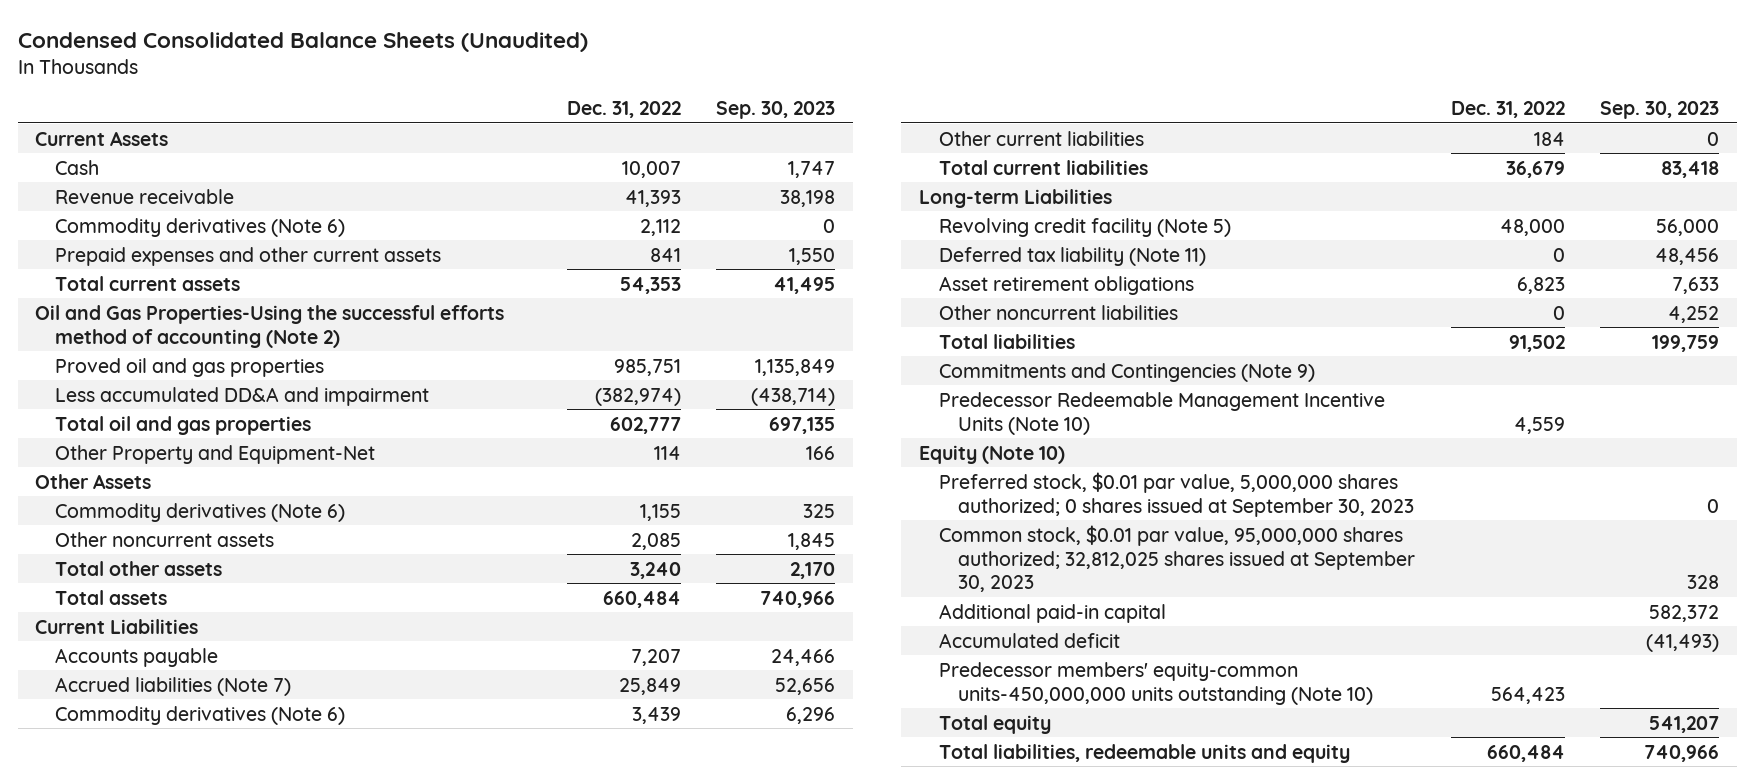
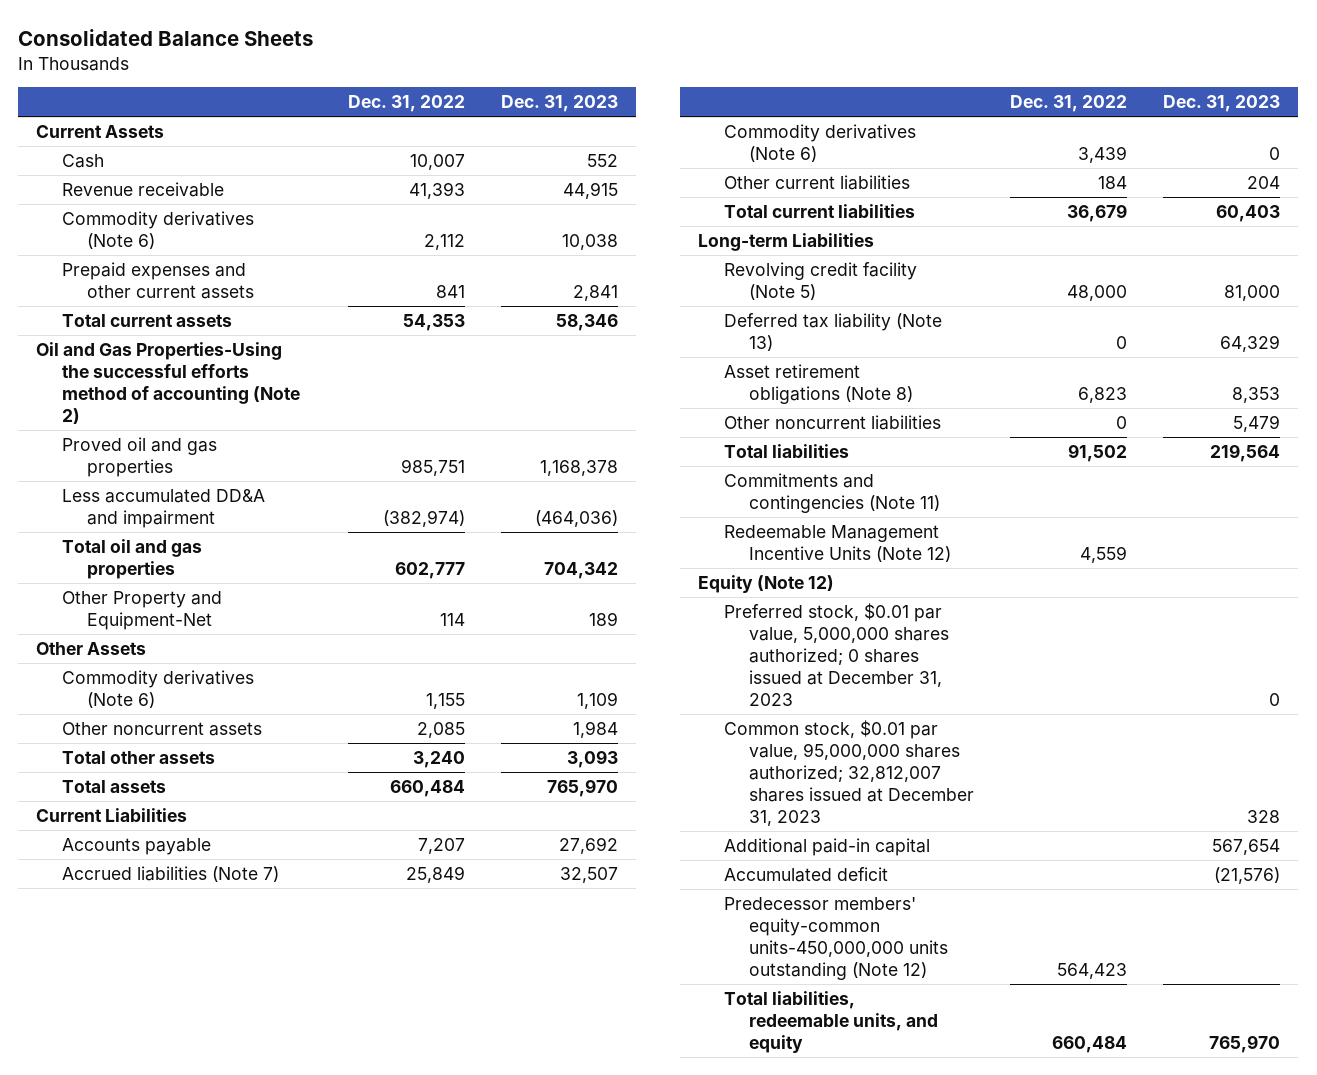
[17,31,588,52] Condensed Consolidated Balance Sheets (Unaudited) -> [18,28,314,46] Consolidated Balance Sheets
[716,100,836,119] Sep. 30, 2023 -> none
none -> [501,95,619,113] Dec. 31, 2023
[938,246,1206,266] Deferred tax liability (Note 11) -> [723,312,942,351] Deferred tax liability (Note 13)
[938,275,1194,295] Asset retirement obligations -> [723,363,913,404] Asset retirement obligations (Note 8)
[938,362,1315,382] Commitments and Contingencies (Note 9) -> [723,472,940,513] Commitments and contingencies (Note 11)
[938,391,1385,435] Predecessor Redeemable Management Incentive Units (Note 10) -> [723,524,951,562] Redeemable Management Incentive Units (Note 12)
[919,444,1066,464] Equity (Note 10) -> [698,574,835,593] Equity (Note 12)
[938,471,1415,517] Preferred stock, $0.01 par value, 5,000,000 shares authorized; 0 shares issued at September 30, 2023 -> [723,602,949,707] Preferred stock, $0.01 par value, 5,000,000 shares authorized; 0 shares issued at December 31, 2023
[938,524,1416,593] Common stock, $0.01 par value, 95,000,000 shares authorized; 32,812,025 shares issued at September 30, 2023 -> [723,719,974,827] Common stock, $0.01 par value, 95,000,000 shares authorized; 32,812,007 shares issued at December 31, 2023
[938,714,1051,734] Total equity -> none
[938,661,1374,705] Predecessor members' equity-common units-450,000,000 units outstanding (Note 10) -> [723,896,948,981] Predecessor members' equity-common units-450,000,000 units outstanding (Note 12)
[938,743,1350,763] Total liabilities, redeemable units and equity -> [723,990,938,1054] Total liabilities, redeemable units, and equity

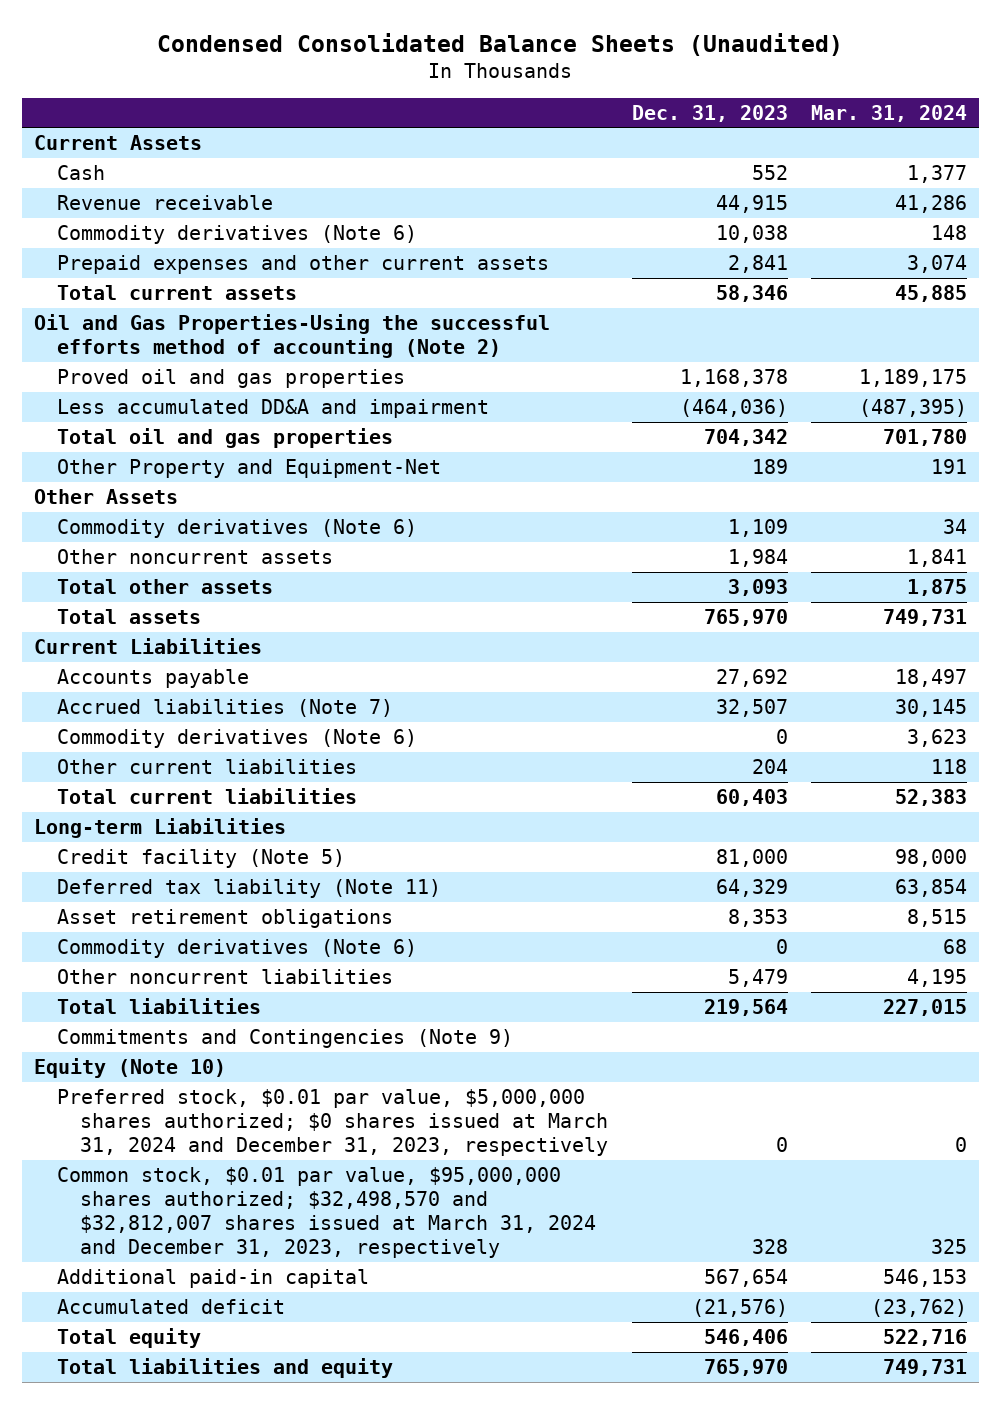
[18,28,314,46] Consolidated Balance Sheets -> [157,33,844,57] Condensed Consolidated Balance Sheets (Unaudited)
[348,95,466,113] Dec. 31, 2022 -> none
none -> [810,104,967,122] Mar. 31, 2024
[723,261,917,300] Revolving credit facility (Note 5) -> [56,848,345,868] Credit facility (Note 5)
[723,312,942,351] Deferred tax liability (Note 13) -> [56,878,441,898] Deferred tax liability (Note 11)
[723,363,913,404] Asset retirement obligations (Note 8) -> [56,908,393,928] Asset retirement obligations
none -> [56,938,417,958] Commodity derivatives (Note 6)
[723,524,951,562] Redeemable Management Incentive Units (Note 12) -> none
[723,472,940,513] Commitments and contingencies (Note 11) -> [56,1028,513,1048] Commitments and Contingencies (Note 9)
[698,574,835,593] Equity (Note 12) -> [33,1057,226,1078] Equity (Note 10)
[723,602,949,707] Preferred stock, $0.01 par value, 5,000,000 shares authorized; 0 shares issued at December 31, 2023 -> [56,1088,609,1156] Preferred stock, $0.01 par value, $5,000,000 shares authorized; $0 shares issued at March 31, 2024 and December 31, 2023, respectively
[723,719,974,827] Common stock, $0.01 par value, 95,000,000 shares authorized; 32,812,007 shares issued at December 31, 2023 -> [56,1166,597,1258] Common stock, $0.01 par value, $95,000,000 shares authorized; $32,498,570 and $32,812,007 shares issued at March 31, 2024 and December 31, 2023, respectively
[723,896,948,981] Predecessor members' equity-common units-450,000,000 units outstanding (Note 12) -> none
none -> [56,1327,201,1348] Total equity
[723,990,938,1054] Total liabilities, redeemable units, and equity -> [56,1357,393,1378] Total liabilities and equity

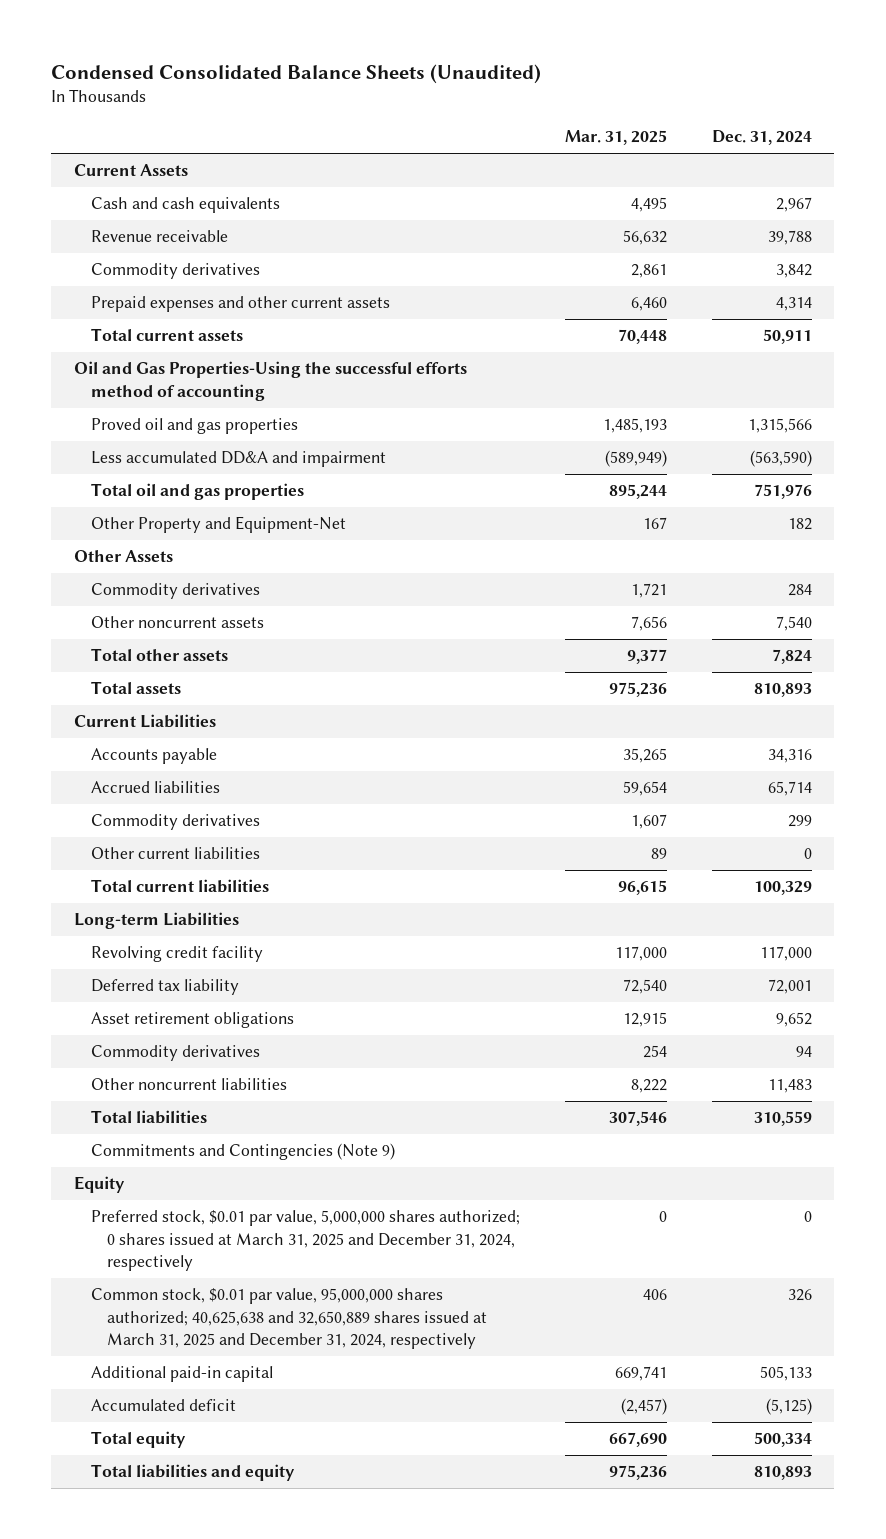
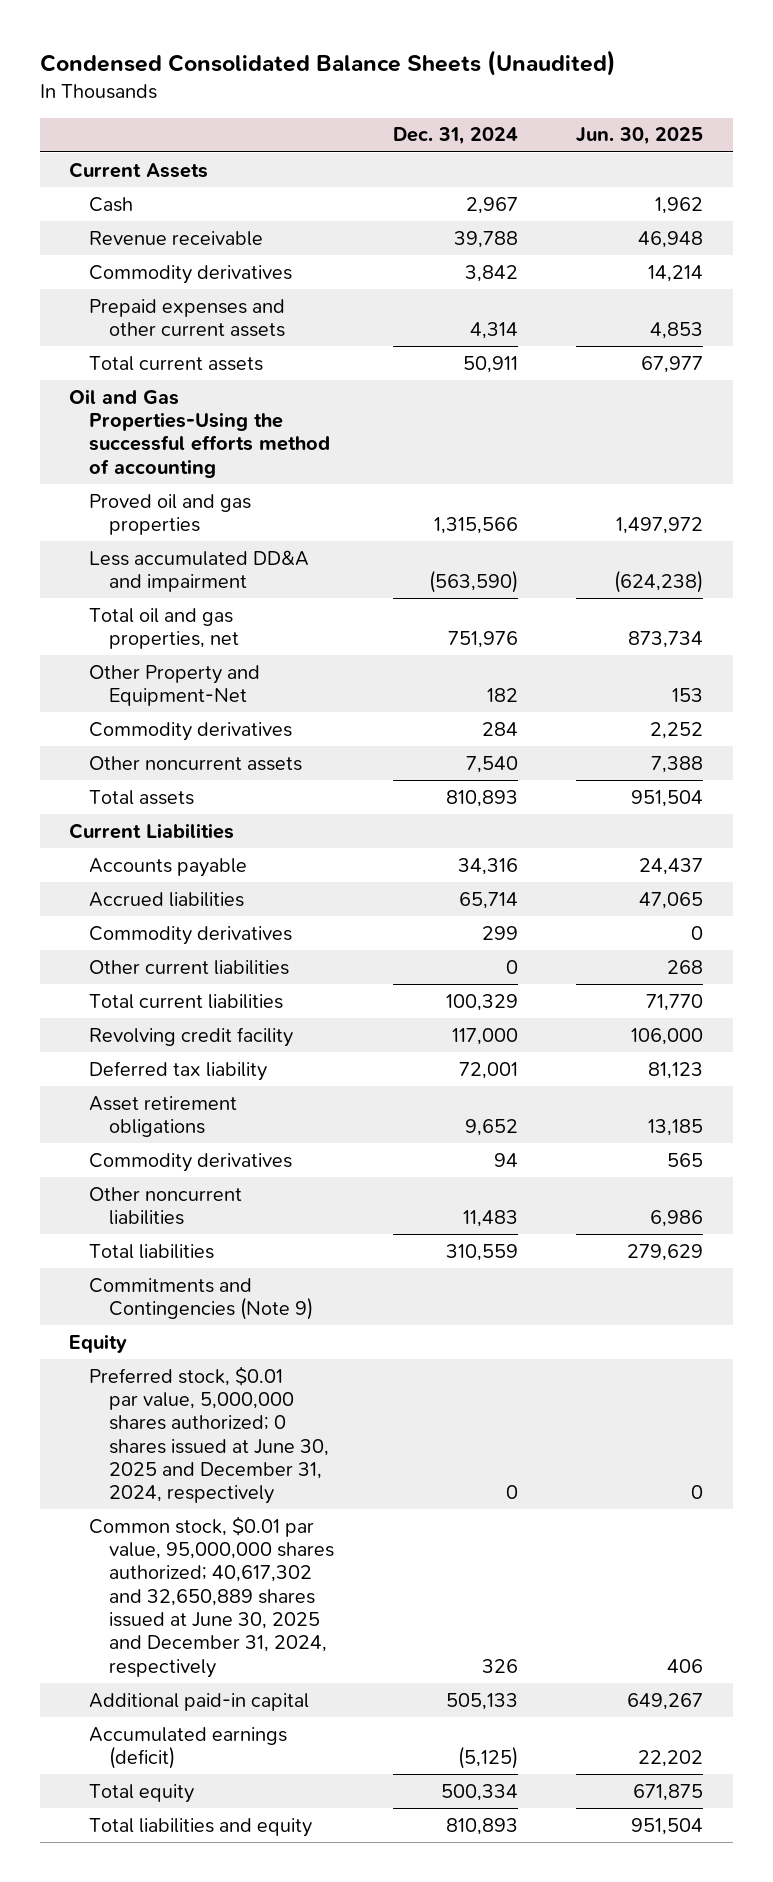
[564,130,667,146] Mar. 31, 2025 -> none
none -> [576,127,704,146] Jun. 30, 2025
[90,197,280,214] Cash and cash equivalents -> [89,196,134,212] Cash
[90,483,304,501] Total oil and gas properties -> [89,607,240,649] Total oil and gas properties, net
[73,550,173,563] Other Assets -> none
[90,648,228,662] Total other assets -> none
[73,912,239,930] Long-term Liabilities -> none
[90,1210,520,1272] Preferred stock, $0.01 par value, 5,000,000 shares authorized; 0 shares issued at March 31, 2025 and December 31, 2024, respectively -> [89,1365,330,1505] Preferred stock, $0.01 par value, 5,000,000 shares authorized; 0 shares issued at June 30, 2025 and December 31, 2024, respectively
[90,1288,488,1350] Common stock, $0.01 par value, 95,000,000 shares authorized; 40,625,638 and 32,650,889 shares issued at March 31, 2025 and December 31, 2024, respectively -> [89,1515,335,1678] Common stock, $0.01 par value, 95,000,000 shares authorized; 40,617,302 and 32,650,889 shares issued at June 30, 2025 and December 31, 2024, respectively
[90,1399,236,1412] Accumulated deficit -> [89,1726,288,1769] Accumulated earnings (deficit)

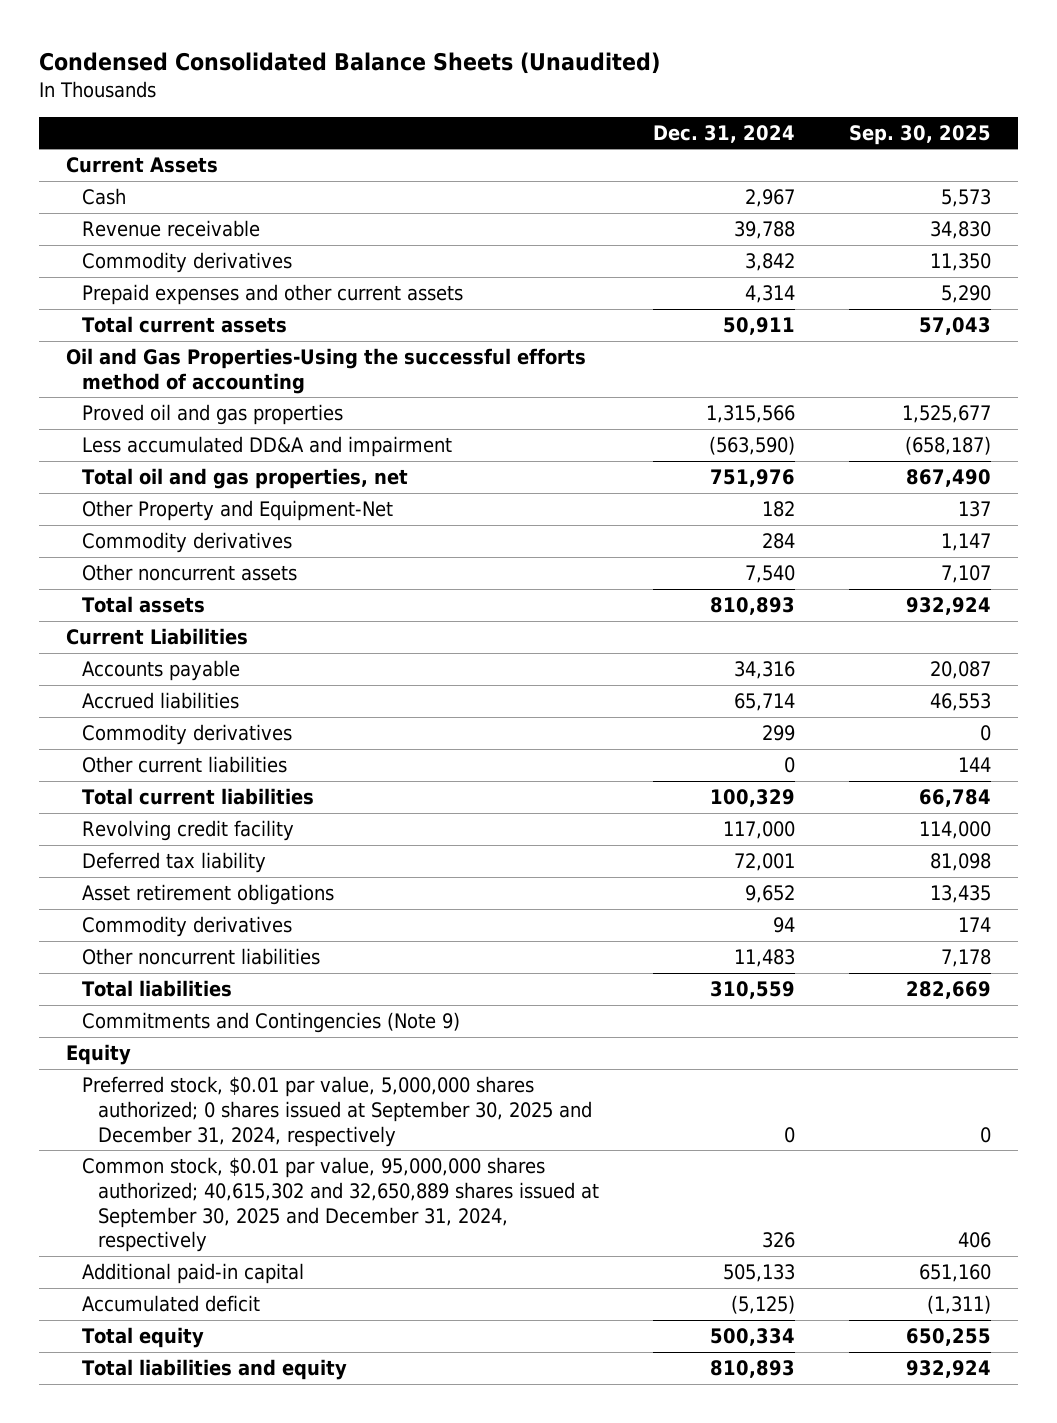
[576,127,704,146] Jun. 30, 2025 -> none
none -> [848,124,991,145] Sep. 30, 2025
[89,1365,330,1505] Preferred stock, $0.01 par value, 5,000,000 shares authorized; 0 shares issued at June 30, 2025 and December 31, 2024, respectively -> [81,1076,593,1147] Preferred stock, $0.01 par value, 5,000,000 shares authorized; 0 shares issued at September 30, 2025 and December 31, 2024, respectively
[89,1515,335,1678] Common stock, $0.01 par value, 95,000,000 shares authorized; 40,617,302 and 32,650,889 shares issued at June 30, 2025 and December 31, 2024, respectively -> [81,1157,600,1253] Common stock, $0.01 par value, 95,000,000 shares authorized; 40,615,302 and 32,650,889 shares issued at September 30, 2025 and December 31, 2024, respectively
[89,1726,288,1769] Accumulated earnings (deficit) -> [81,1295,260,1313] Accumulated deficit

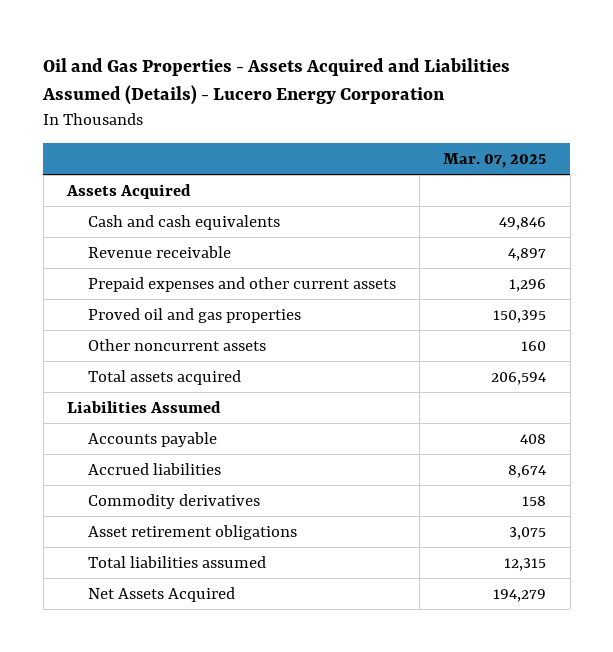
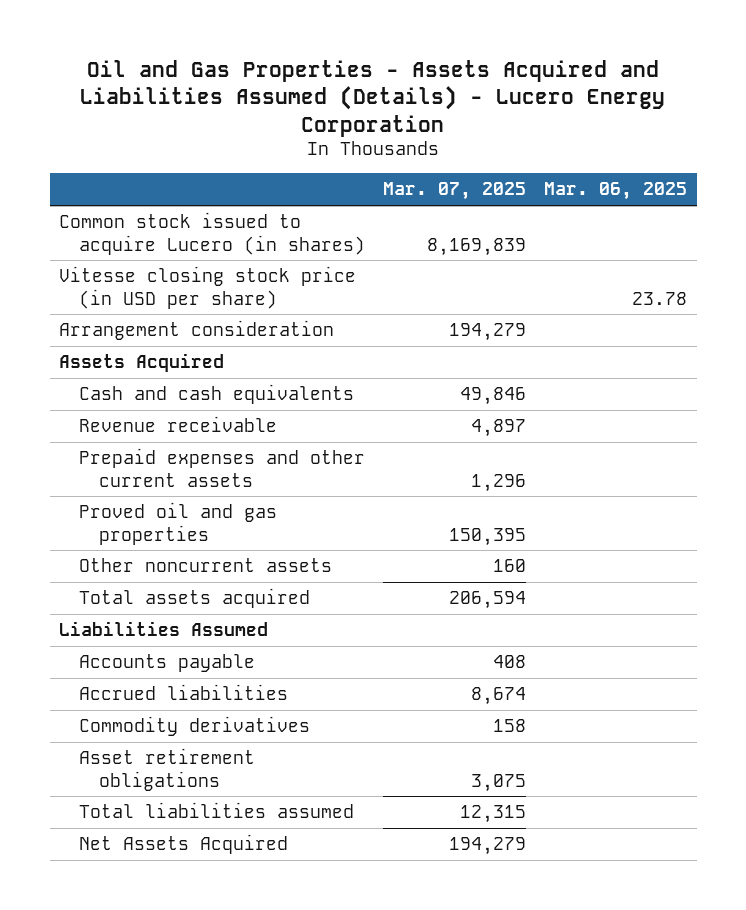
none -> [544,182,688,201] Mar. 06, 2025
none -> [58,212,365,255] Common stock issued to acquire Lucero (in shares)
none -> [58,266,356,309] Vitesse closing stock price (in USD per share)
none -> [58,320,334,341] Arrangement consideration

